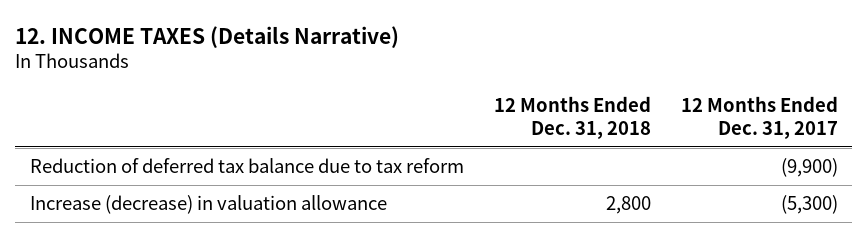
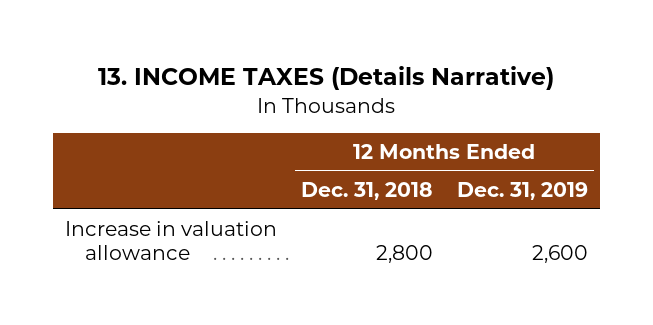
[15,25,400,48] 12. INCOME TAXES (Details Narrative) -> [98,66,555,91] 13. INCOME TAXES (Details Narrative)
[680,95,838,140] 12 Months Ended Dec. 31, 2017 -> none
none -> [456,181,588,200] Dec. 31, 2019
[30,158,465,174] Reduction of deferred tax balance due to tax reform -> none
[30,195,388,215] Increase (decrease) in valuation allowance -> [65,220,278,261] Increase in valuation allowance

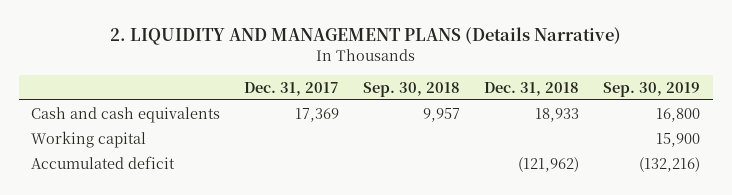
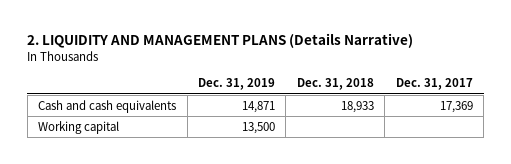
[363,81,461,97] Sep. 30, 2018 -> none
[603,81,701,97] Sep. 30, 2019 -> none
none -> [197,78,275,91] Dec. 31, 2019
[31,155,176,169] Accumulated deficit -> none

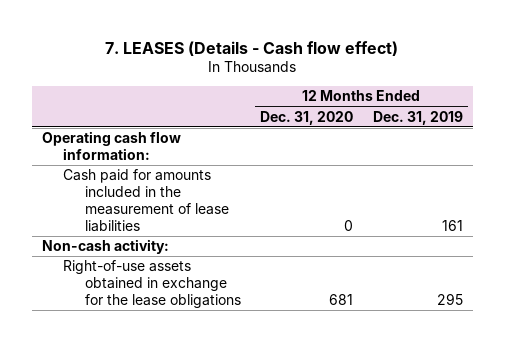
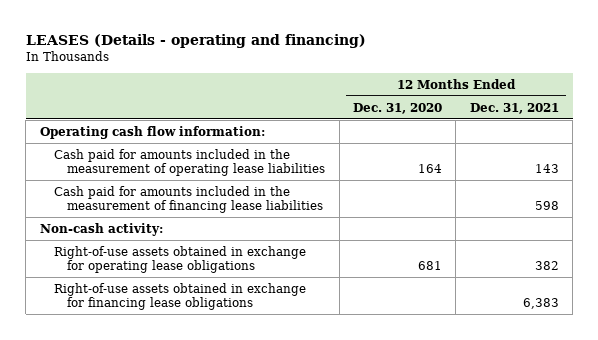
[105,40,399,56] 7. LEASES (Details - Cash flow effect) -> [25,33,366,48] LEASES (Details - operating and financing)
[372,110,463,125] Dec. 31, 2019 -> none
none -> [469,102,559,114] Dec. 31, 2021
[63,169,229,233] Cash paid for amounts included in the measurement of lease liabilities -> [53,148,326,177] Cash paid for amounts included in the measurement of operating lease liabilities
[344,220,354,232] 0 -> [418,164,443,174] 164
none -> [53,185,324,214] Cash paid for amounts included in the measurement of financing lease liabilities
[63,260,241,309] Right-of-use assets obtained in exchange for the lease obligations -> [53,245,306,274] Right-of-use assets obtained in exchange for operating lease obligations
none -> [53,282,306,311] Right-of-use assets obtained in exchange for financing lease obligations

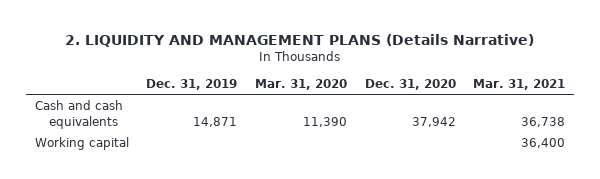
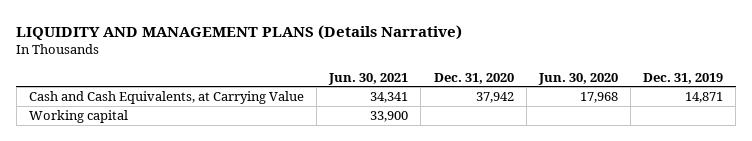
[64,33,534,47] 2. LIQUIDITY AND MANAGEMENT PLANS (Details Narrative) -> [16,24,463,40] LIQUIDITY AND MANAGEMENT PLANS (Details Narrative)
[254,79,347,91] Mar. 31, 2020 -> none
[473,79,566,91] Mar. 31, 2021 -> none
none -> [328,72,409,85] Jun. 30, 2021
none -> [537,72,618,85] Jun. 30, 2020
[34,99,123,129] Cash and cash equivalents -> [29,91,305,105] Cash and Cash Equivalents, at Carrying Value

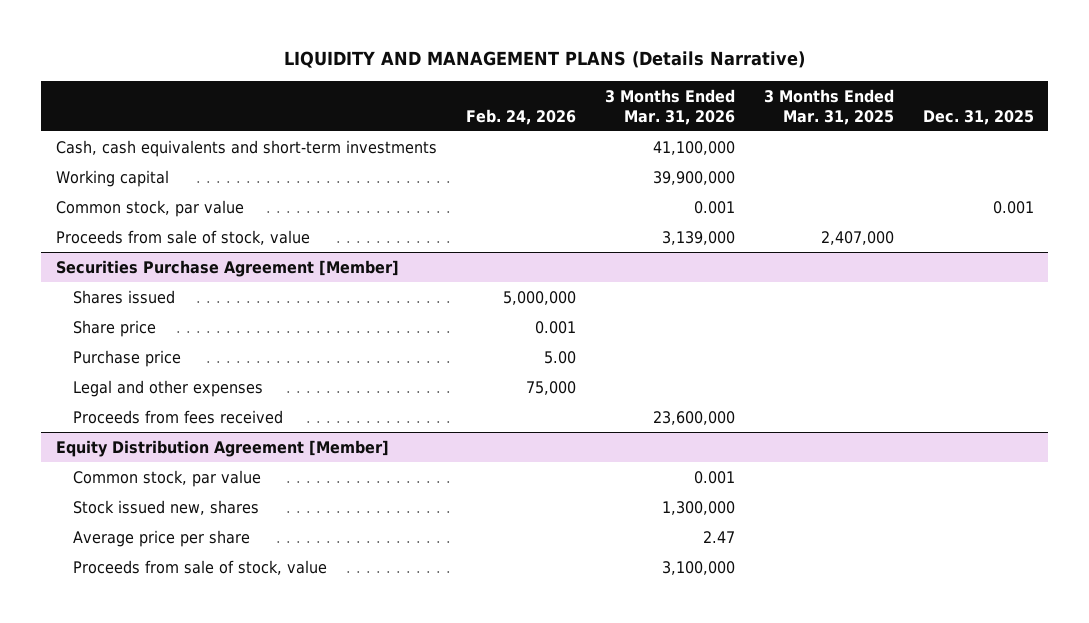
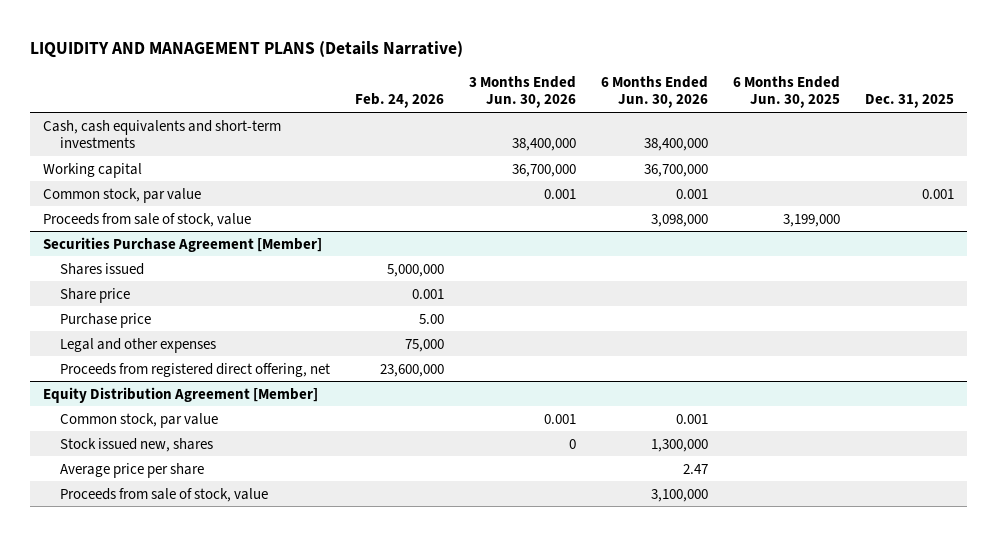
[604,88,735,125] 3 Months Ended Mar. 31, 2026 -> none
[763,88,894,125] 3 Months Ended Mar. 31, 2025 -> none
none -> [469,75,577,109] 3 Months Ended Jun. 30, 2026
none -> [601,75,709,109] 6 Months Ended Jun. 30, 2026
none -> [733,75,841,109] 6 Months Ended Jun. 30, 2025
[72,409,283,424] Proceeds from fees received -> none
none -> [59,362,330,377] Proceeds from registered direct offering, net

